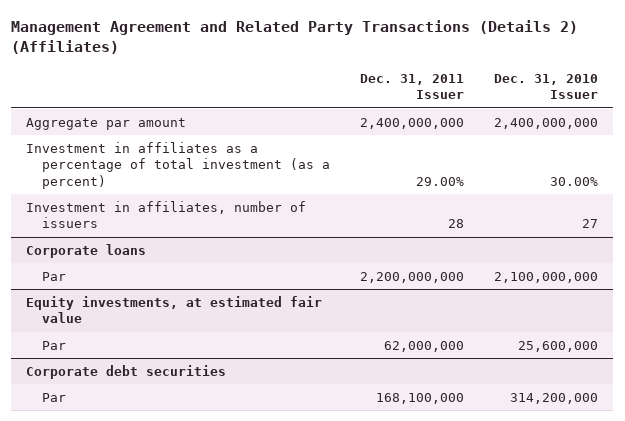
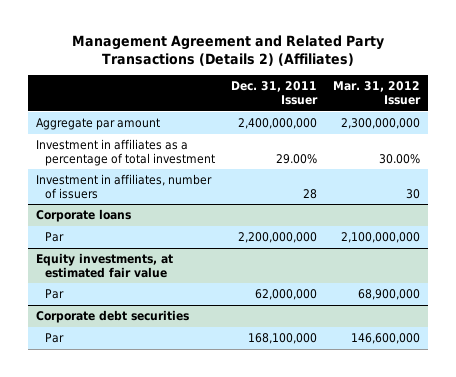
[494,73,599,100] Dec. 31, 2010 Issuer -> none
none -> [333,81,422,105] Mar. 31, 2012 Issuer
[26,141,331,189] Investment in affiliates as a percentage of total investment (as a percent) -> [35,139,215,166] Investment in affiliates as a percentage of total investment

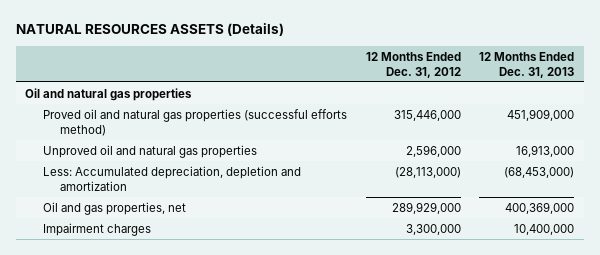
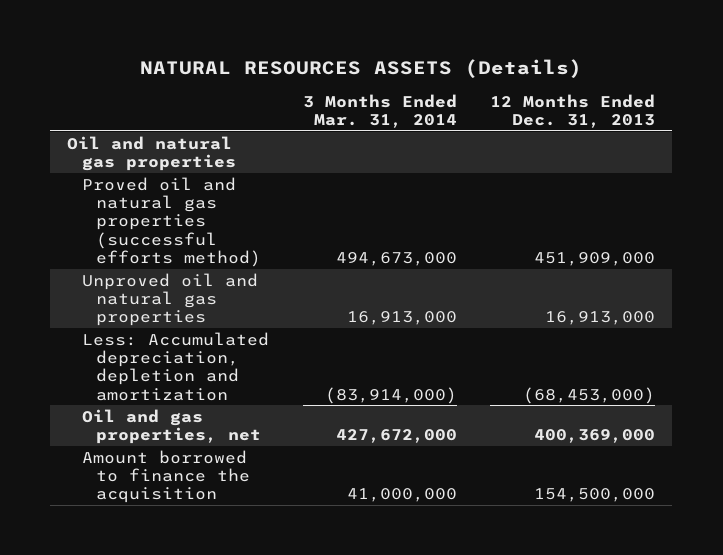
[365,51,461,78] 12 Months Ended Dec. 31, 2012 -> none
none -> [302,93,457,129] 3 Months Ended Mar. 31, 2014
[42,222,151,236] Impairment charges -> none
none -> [81,449,251,504] Amount borrowed to finance the acquisition

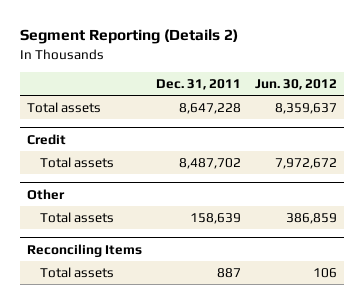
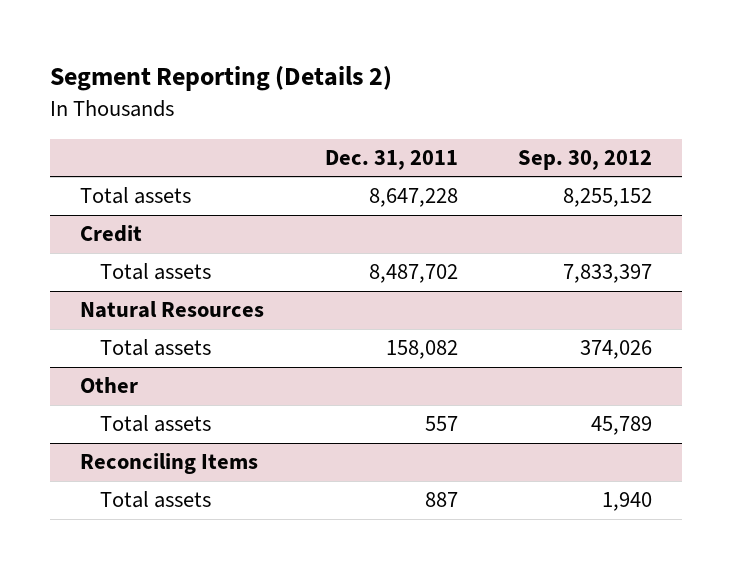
[255,78,338,90] Jun. 30, 2012 -> none
none -> [517,149,652,170] Sep. 30, 2012
none -> [80,301,265,319] Natural Resources
none -> [99,339,211,357] Total assets
[189,212,241,224] 158,639 -> [424,416,458,432] 557

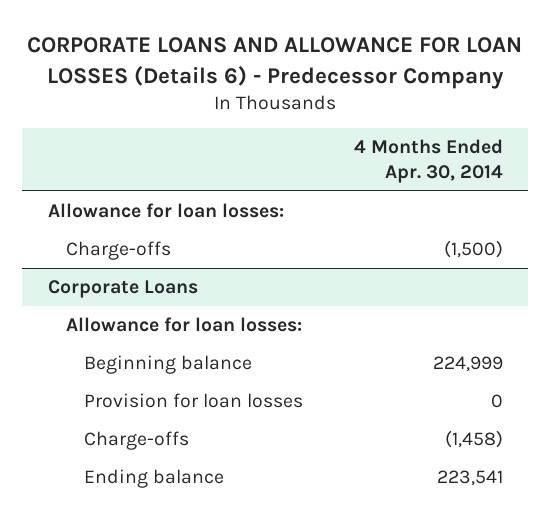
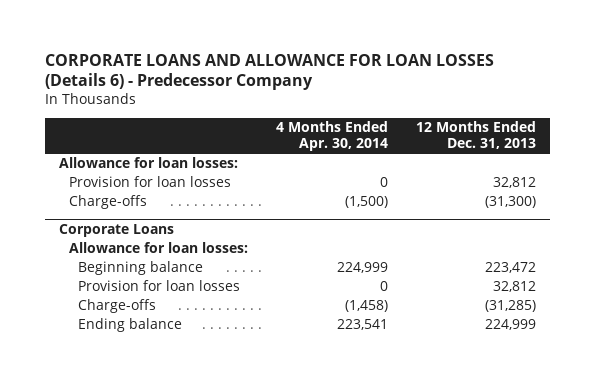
none -> [416,121,537,150] 12 Months Ended Dec. 31, 2013
none -> [68,176,231,188] Provision for loan losses

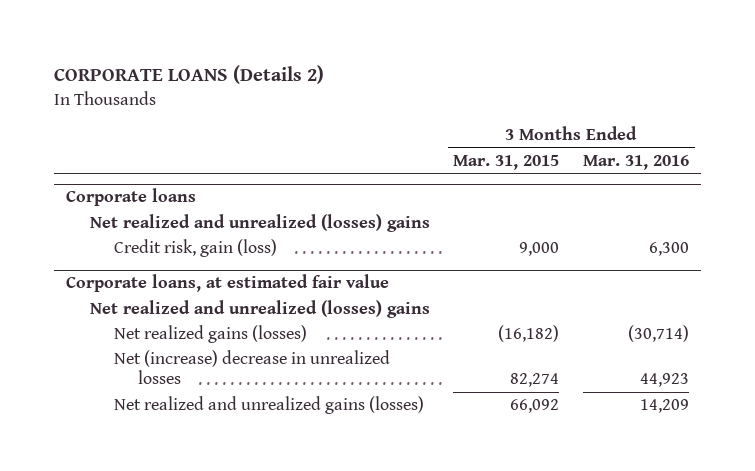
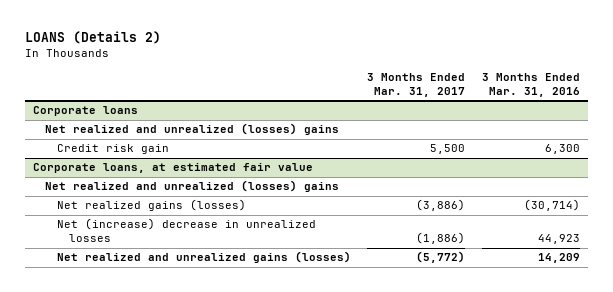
[54,65,325,85] CORPORATE LOANS (Details 2) -> [24,30,161,44] LOANS (Details 2)
[453,154,560,170] Mar. 31, 2015 -> none
none -> [367,73,466,98] 3 Months Ended Mar. 31, 2017
[114,239,278,258] Credit risk, gain (loss) -> [56,144,169,155] Credit risk gain

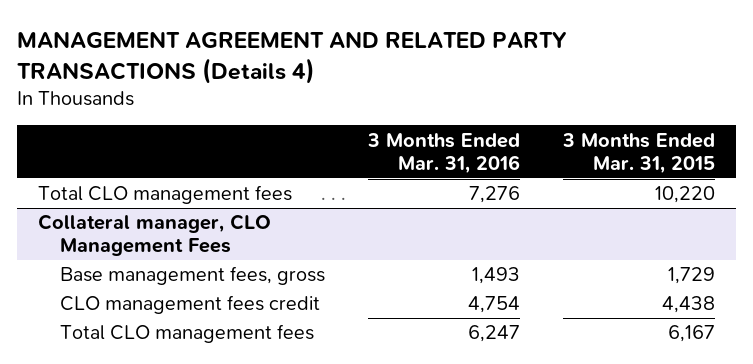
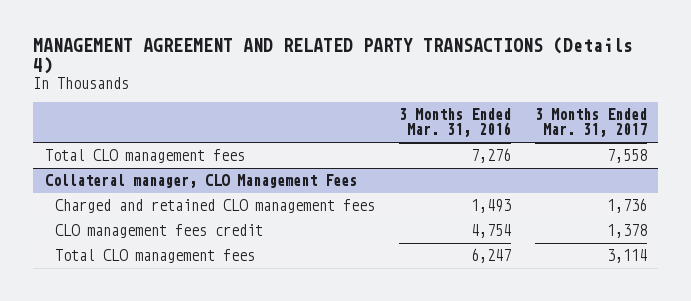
[561,132,715,174] 3 Months Ended Mar. 31, 2015 -> none
none -> [534,108,647,138] 3 Months Ended Mar. 31, 2017
[59,266,325,286] Base management fees, gross -> [55,199,376,214] Charged and retained CLO management fees

